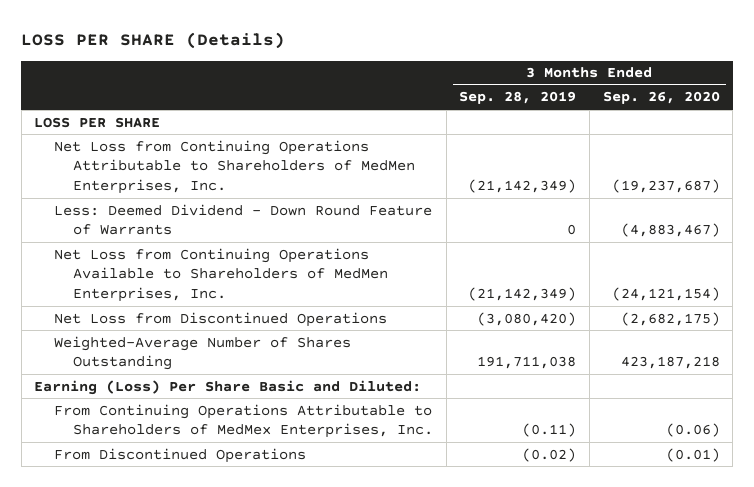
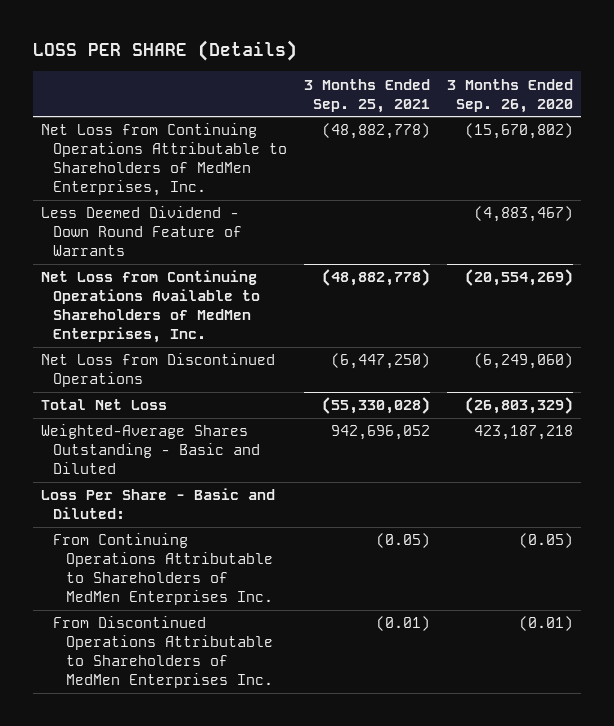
[459,91,577,105] Sep. 28, 2019 -> none
none -> [304,78,431,113] 3 Months Ended Sep. 25, 2021
[34,116,161,128] LOSS PER SHARE -> none
[611,179,720,194] (19,237,687) -> [464,123,573,140] (15,670,802)
[53,203,432,236] Less: Deemed Dividend - Down Round Feature of Warrants -> [41,206,243,257] Less Deemed Dividend - Down Round Feature of Warrants
[611,287,720,302] (24,121,154) -> [464,269,573,287] (20,554,269)
[620,311,720,326] (2,682,175) -> [473,353,573,370] (6,249,060)
none -> [41,399,168,411] Total Net Loss
[53,335,351,371] Weighted-Average Number of Shares Outstanding -> [41,424,261,475] Weighted-Average Shares Outstanding - Basic and Diluted
[34,379,422,395] Earning (Loss) Per Share Basic and Diluted: -> [41,488,276,520] Loss Per Share - Basic and Diluted:
[53,403,434,439] From Continuing Operations Attributable to Shareholders of MedMex Enterprises, Inc. -> [53,533,273,606] From Continuing Operations Attributable to Shareholders of MedMen Enterprises Inc.
[665,423,720,438] (0.06) -> [518,533,573,549] (0.05)
[53,447,306,463] From Discontinued Operations -> [53,616,273,689] From Discontinued Operations Attributable to Shareholders of MedMen Enterprises Inc.

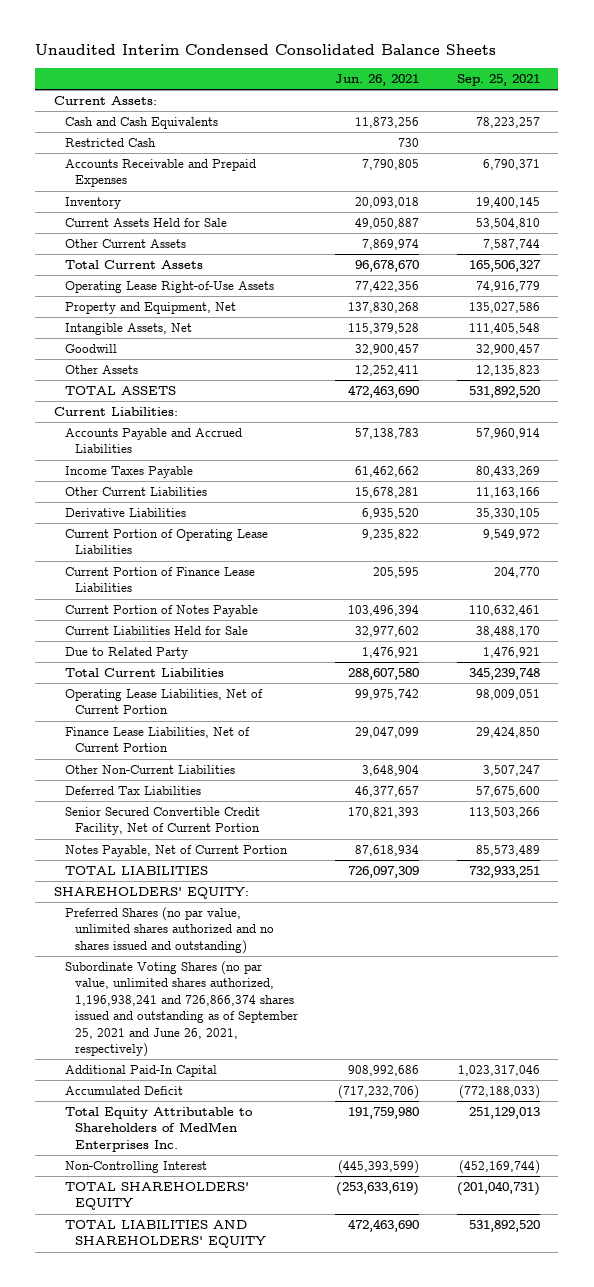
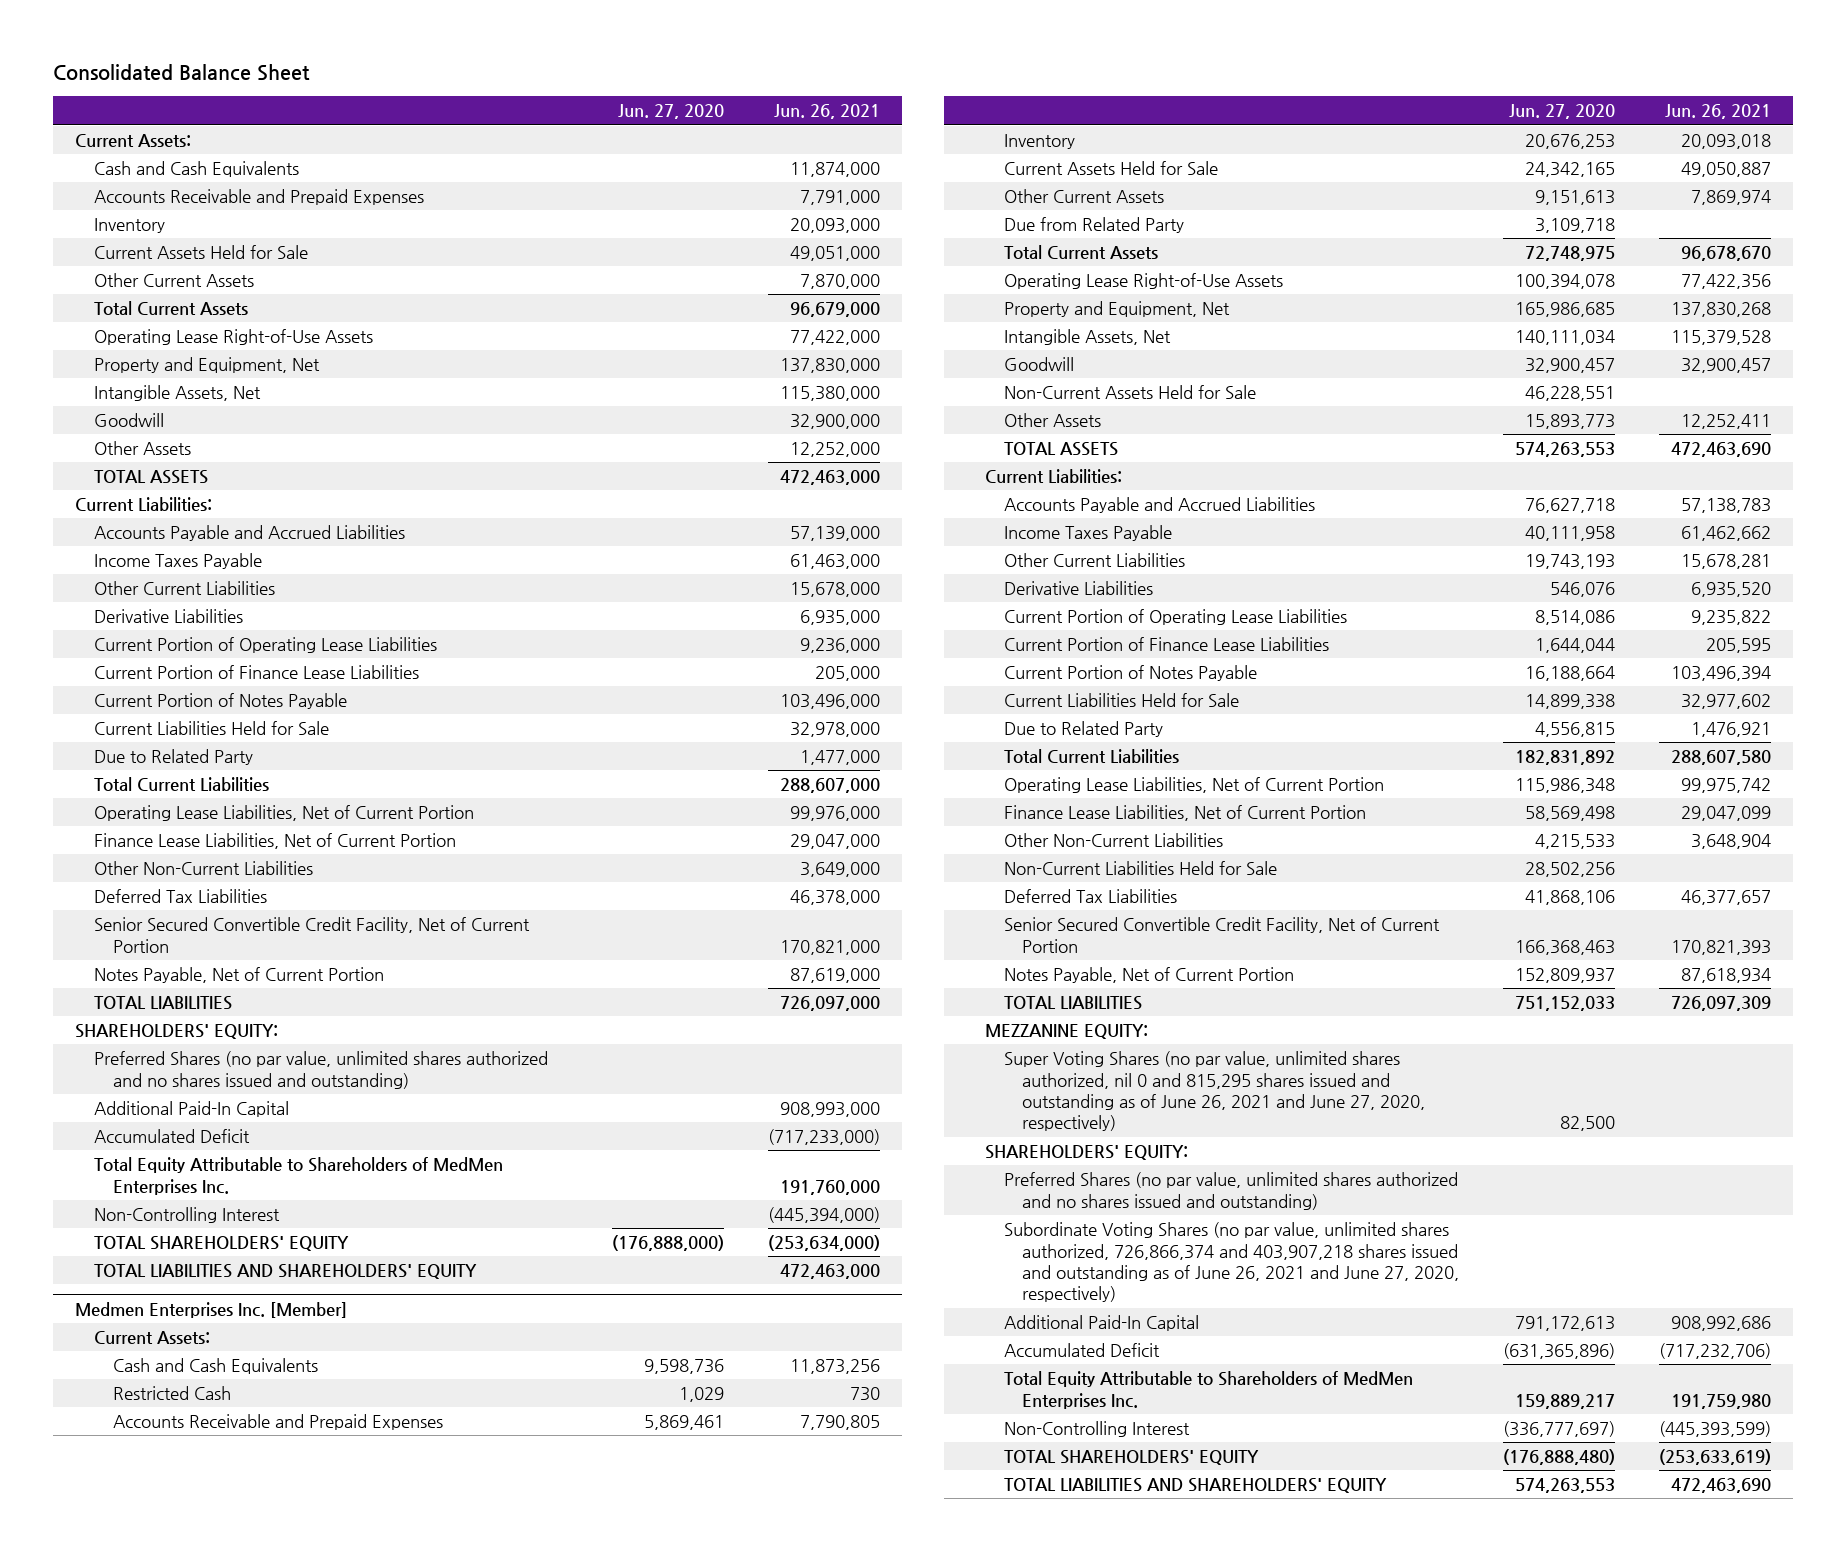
[35,44,497,56] Unaudited Interim Condensed Consolidated Balance Sheets -> [53,64,311,82] Consolidated Balance Sheet
[456,73,540,86] Sep. 25, 2021 -> none
none -> [618,104,725,120] Jun. 27, 2020
none -> [93,161,299,178] Cash and Cash Equivalents
none -> [93,189,424,206] Accounts Receivable and Prepaid Expenses
none -> [93,218,165,234] Inventory
none -> [93,245,308,260] Current Assets Held for Sale
none -> [93,273,254,288] Other Current Assets
none -> [93,301,248,316] Total Current Assets
none -> [93,329,373,346] Operating Lease Right-of-Use Assets
none -> [93,357,320,374] Property and Equipment, Net
none -> [93,385,261,402] Intangible Assets, Net
none -> [93,413,164,428] Goodwill
none -> [93,441,191,456] Other Assets
none -> [93,470,208,485] TOTAL ASSETS
none -> [75,497,213,512] Current Liabilities:
none -> [93,525,405,542] Accounts Payable and Accrued Liabilities
none -> [93,553,262,570] Income Taxes Payable
none -> [93,581,275,596] Other Current Liabilities
none -> [93,609,243,624] Derivative Liabilities
none -> [93,637,437,654] Current Portion of Operating Lease Liabilities
none -> [93,665,419,680] Current Portion of Finance Lease Liabilities
none -> [93,693,347,710] Current Portion of Notes Payable
none -> [93,721,329,736] Current Liabilities Held for Sale
none -> [93,749,253,766] Due to Related Party
none -> [93,777,269,792] Total Current Liabilities
none -> [93,805,474,822] Operating Lease Liabilities, Net of Current Portion
none -> [93,833,456,850] Finance Lease Liabilities, Net of Current Portion
none -> [93,861,313,876] Other Non-Current Liabilities
none -> [93,889,267,904] Deferred Tax Liabilities
none -> [93,917,530,953] Senior Secured Convertible Credit Facility, Net of Current Portion
none -> [93,967,384,984] Notes Payable, Net of Current Portion
none -> [93,996,232,1011] TOTAL LIABILITIES
none -> [75,1024,279,1040] SHAREHOLDERS' EQUITY:
none -> [93,1051,548,1089] Preferred Shares (no par value, unlimited shares authorized and no shares issued and outstanding)
none -> [93,1101,289,1118] Additional Paid-In Capital
none -> [93,1129,250,1144] Accumulated Deficit
none -> [93,1157,503,1195] Total Equity Attributable to Shareholders of MedMen Enterprises Inc.
none -> [93,1207,280,1224] Non-Controlling Interest
none -> [93,1236,349,1252] TOTAL SHAREHOLDERS' EQUITY
none -> [93,1264,477,1280] TOTAL LIABILITIES AND SHAREHOLDERS' EQUITY
none -> [75,1301,348,1318] Medmen Enterprises Inc. [Member]
none -> [93,1331,210,1345] Current Assets:
none -> [1003,217,1184,234] Due from Related Party
none -> [1003,385,1256,400] Non-Current Assets Held for Sale
none -> [1003,861,1277,876] Non-Current Liabilities Held for Sale
none -> [984,1024,1148,1040] MEZZANINE EQUITY:
none -> [1003,1051,1426,1132] Super Voting Shares (no par value, unlimited shares authorized, nil 0 and 815,295 shares issued and outstanding as of June 26, 2021 and June 27, 2020, respectively)
[64,961,299,1057] Subordinate Voting Shares (no par value, unlimited shares authorized, 1,196,938,241 and 726,866,374 shares issued and outstanding as of September 25, 2021 and June 26, 2021, respectively) -> [1003,1222,1460,1303] Subordinate Voting Shares (no par value, unlimited shares authorized, 726,866,374 and 403,907,218 shares issued and outstanding as of June 26, 2021 and June 27, 2020, respectively)

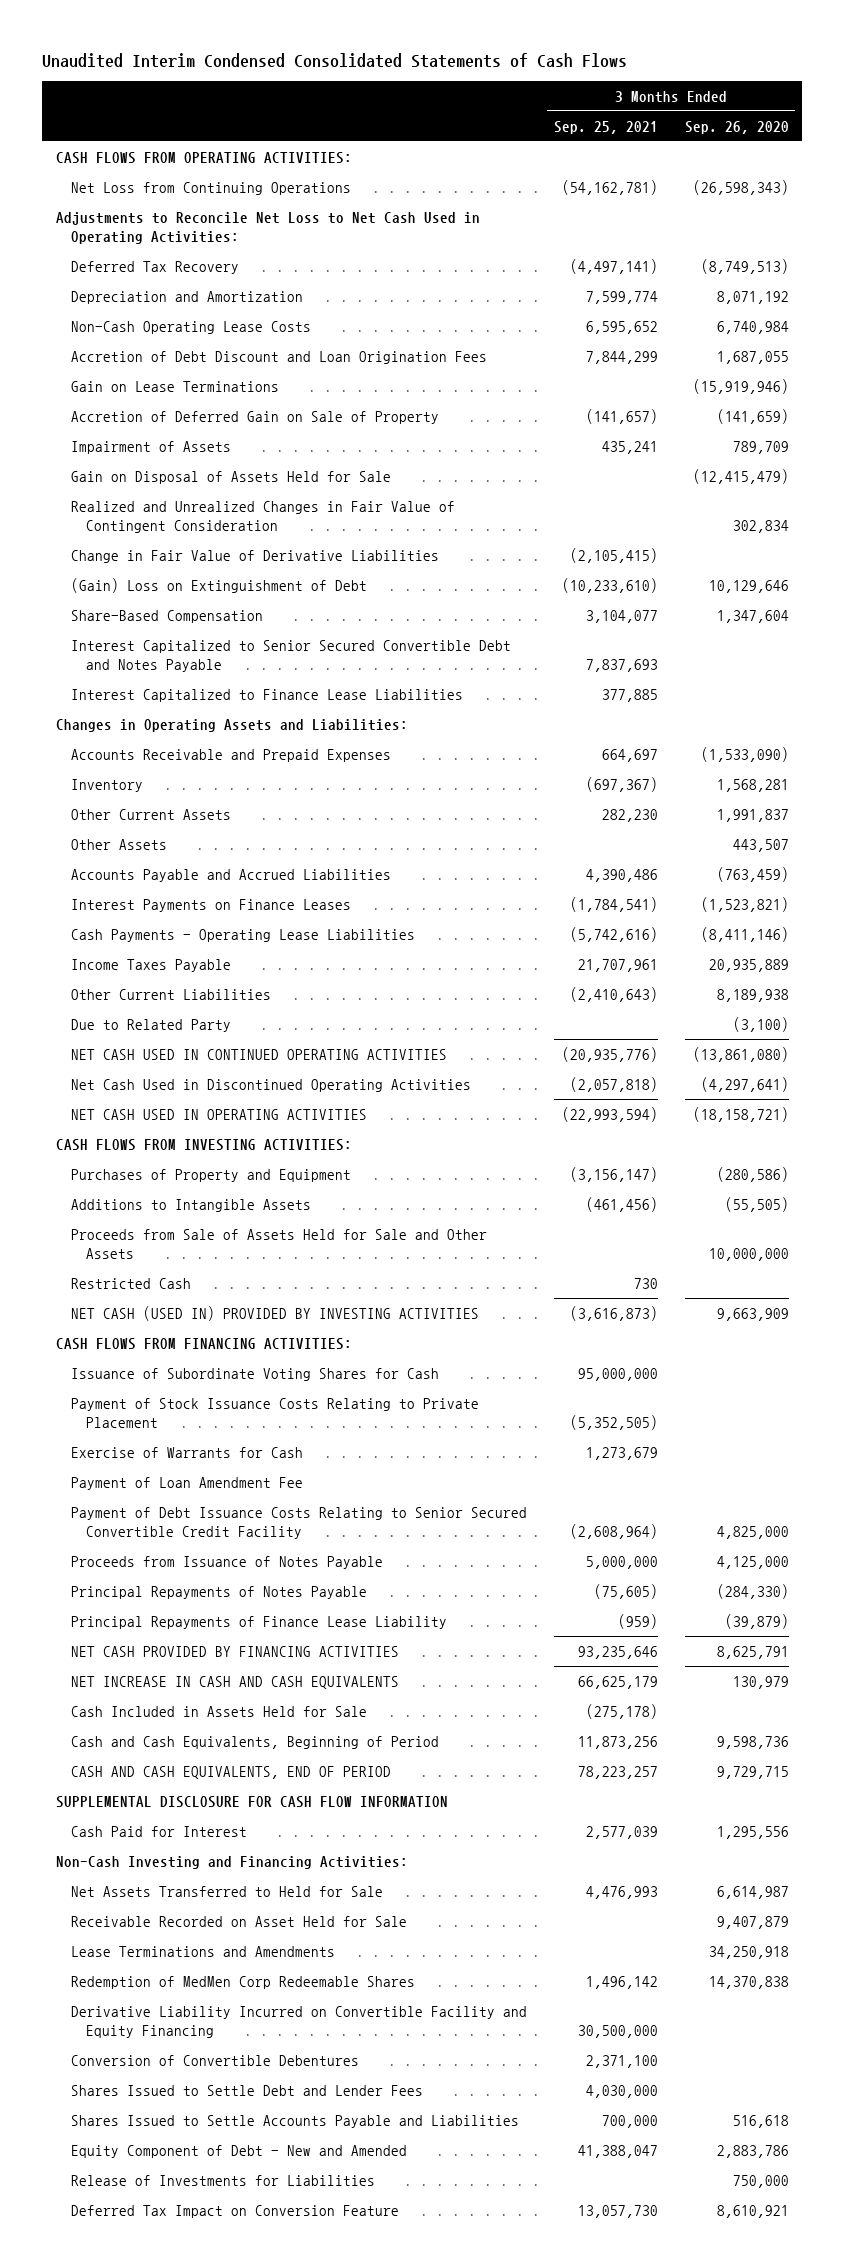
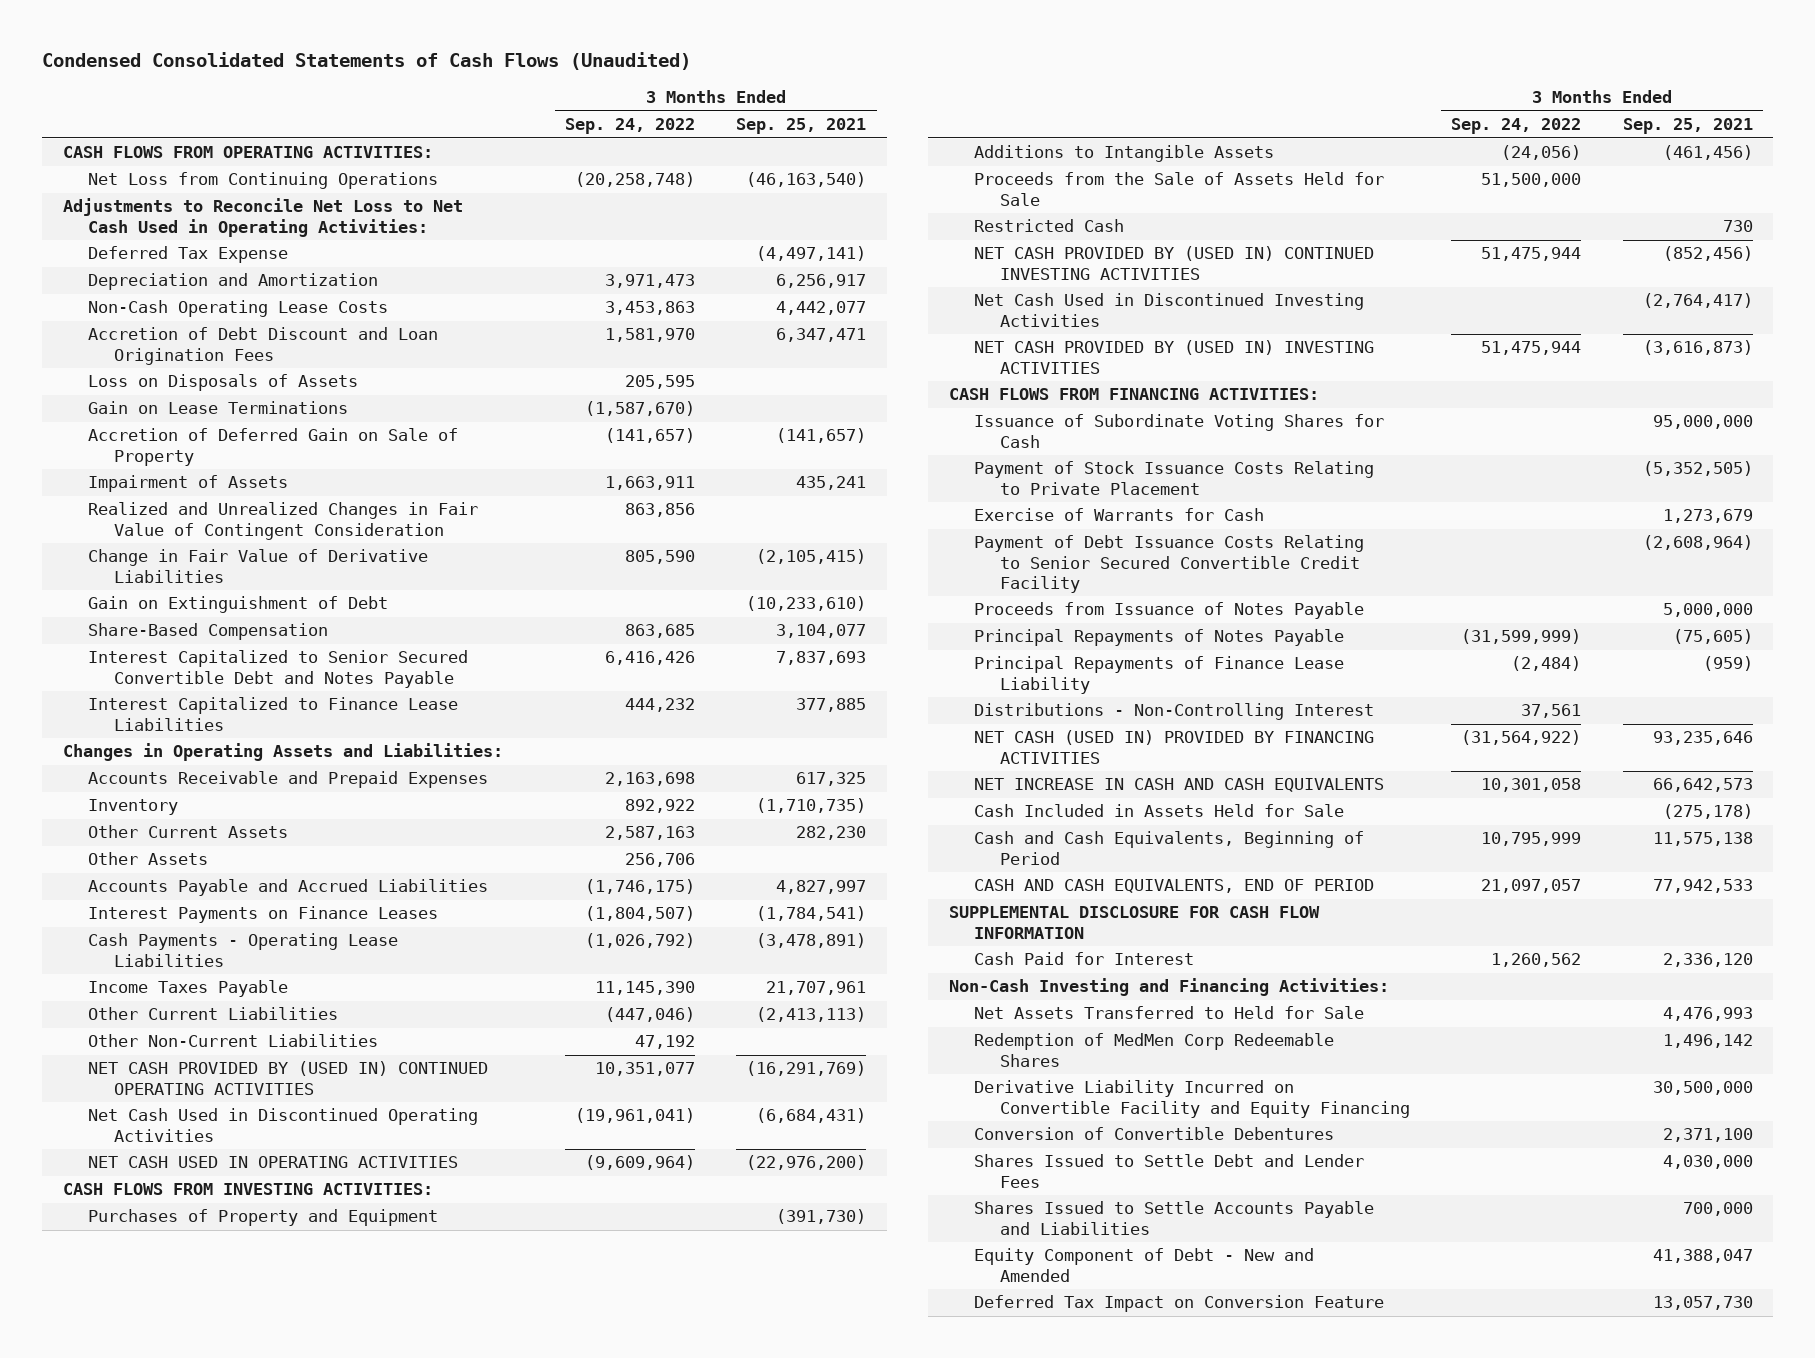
[42,52,628,68] Unaudited Interim Condensed Consolidated Statements of Cash Flows -> [41,52,691,71] Condensed Consolidated Statements of Cash Flows (Unaudited)
[684,120,789,134] Sep. 26, 2020 -> none
none -> [564,118,695,135] Sep. 24, 2022
[561,179,658,195] (54,162,781) -> [746,172,867,188] (46,163,540)
[71,260,240,274] Deferred Tax Recovery -> [88,246,289,264] Deferred Tax Expense
[585,290,658,304] 7,599,774 -> [776,274,867,289] 6,256,917
[585,320,658,334] 6,595,652 -> [776,301,867,316] 4,442,077
[585,350,658,364] 7,844,299 -> [776,328,867,343] 6,347,471
none -> [88,374,359,392] Loss on Disposals of Assets
[71,470,392,484] Gain on Disposal of Assets Held for Sale -> none
[71,577,368,593] (Gain) Loss on Extinguishment of Debt -> [88,596,389,614] Gain on Extinguishment of Debt
[601,748,658,762] 664,697 -> [796,772,867,787] 617,325
[585,776,658,792] (697,367) -> [756,798,867,814] (1,710,735)
[585,868,658,882] 4,390,486 -> [776,880,867,895] 4,827,997
[569,926,658,942] (5,742,616) -> [756,933,867,949] (3,478,891)
[71,1018,232,1032] Due to Related Party -> none
[569,986,658,1002] (2,410,643) -> [756,1007,867,1023] (2,413,113)
none -> [88,1034,379,1048] Other Non-Current Liabilities
[71,1048,448,1060] NET CASH USED IN CONTINUED OPERATING ACTIVITIES -> [88,1061,489,1095] NET CASH PROVIDED BY (USED IN) CONTINUED OPERATING ACTIVITIES
[561,1046,658,1062] (20,935,776) -> [746,1061,867,1077] (16,291,769)
[569,1076,658,1092] (2,057,818) -> [756,1108,867,1124] (6,684,431)
[561,1106,658,1122] (22,993,594) -> [746,1155,867,1171] (22,976,200)
[569,1166,658,1182] (3,156,147) -> [776,1209,867,1225] (391,730)
[71,1228,488,1259] Proceeds from Sale of Assets Held for Sale and Other Assets -> [974,172,1385,206] Proceeds from the Sale of Assets Held for Sale
none -> [974,246,1375,280] NET CASH PROVIDED BY (USED IN) CONTINUED INVESTING ACTIVITIES
none -> [974,293,1365,327] Net Cash Used in Discontinued Investing Activities
[71,1305,480,1321] NET CASH (USED IN) PROVIDED BY INVESTING ACTIVITIES -> [974,340,1375,374] NET CASH PROVIDED BY (USED IN) INVESTING ACTIVITIES
[71,1476,304,1490] Payment of Loan Amendment Fee -> none
none -> [974,703,1375,721] Distributions - Non-Controlling Interest
[71,1645,400,1657] NET CASH PROVIDED BY FINANCING ACTIVITIES -> [974,730,1375,764] NET CASH (USED IN) PROVIDED BY FINANCING ACTIVITIES
[577,1675,658,1689] 66,625,179 -> [1652,778,1753,793] 66,642,573
[577,1735,658,1749] 11,873,256 -> [1652,832,1753,847] 11,575,138
[577,1765,658,1779] 78,223,257 -> [1652,879,1753,894] 77,942,533
[585,1825,658,1839] 2,577,039 -> [1662,953,1753,968] 2,336,120
[71,1915,408,1927] Receivable Recorded on Asset Held for Sale -> none
[71,1945,336,1957] Lease Terminations and Amendments -> none
[71,2174,376,2186] Release of Investments for Liabilities -> none

